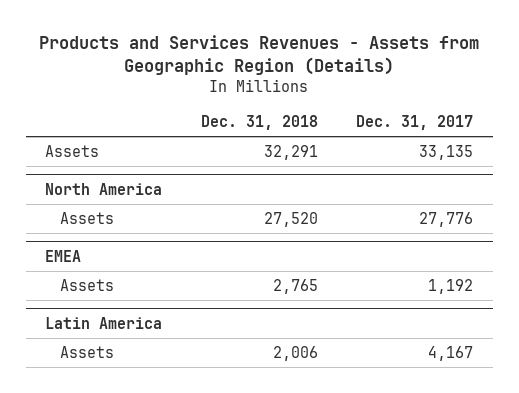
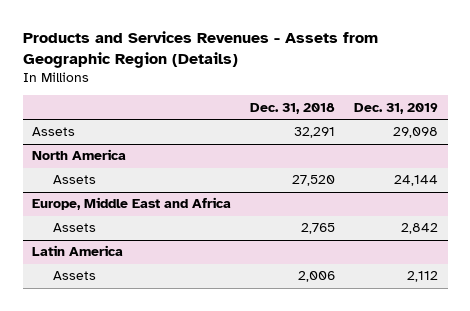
[356,115,474,131] Dec. 31, 2017 -> none
none -> [354,102,439,114] Dec. 31, 2019
[45,249,82,262] EMEA -> [32,197,232,211] Europe, Middle East and Africa

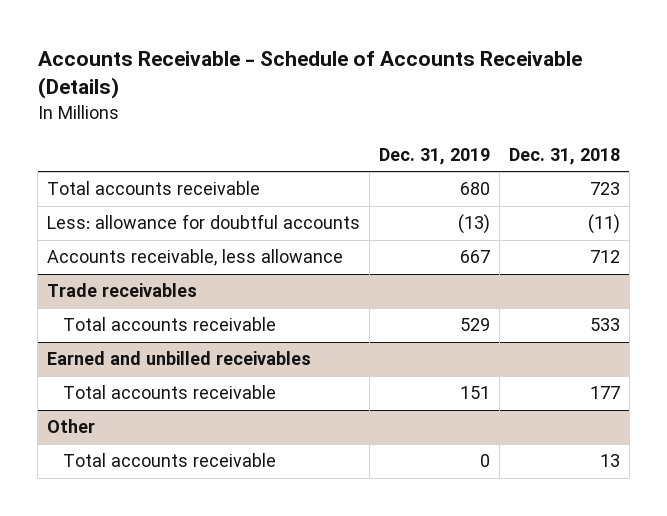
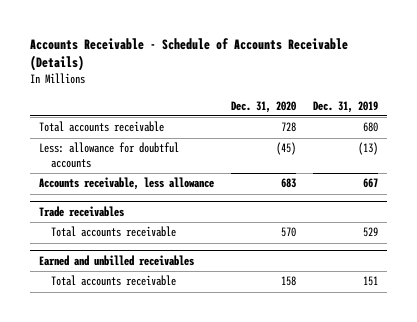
[508,147,620,165] Dec. 31, 2018 -> none
none -> [231,100,297,113] Dec. 31, 2020
[47,419,96,434] Other -> none
[63,453,277,468] Total accounts receivable -> none

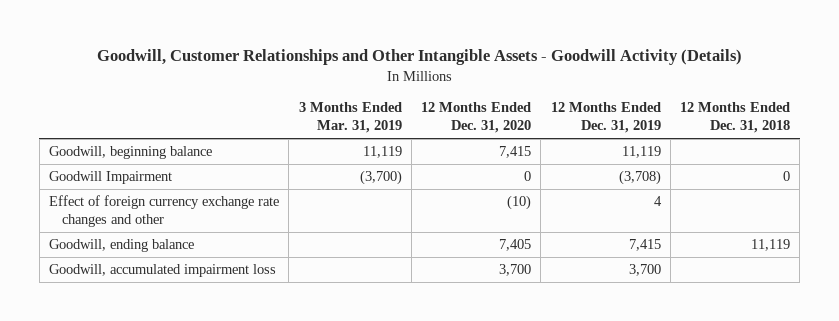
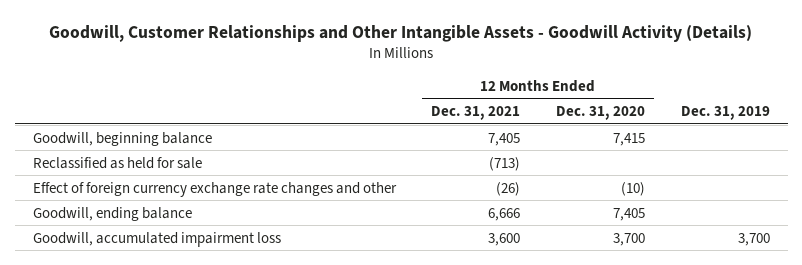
[298,102,402,134] 3 Months Ended Mar. 31, 2019 -> none
[550,102,661,134] 12 Months Ended Dec. 31, 2019 -> none
[680,102,791,134] 12 Months Ended Dec. 31, 2018 -> none
none -> [431,105,521,120] Dec. 31, 2021
none -> [680,105,770,120] Dec. 31, 2019
[49,171,173,185] Goodwill Impairment -> none
none -> [32,156,202,169] Reclassified as held for sale

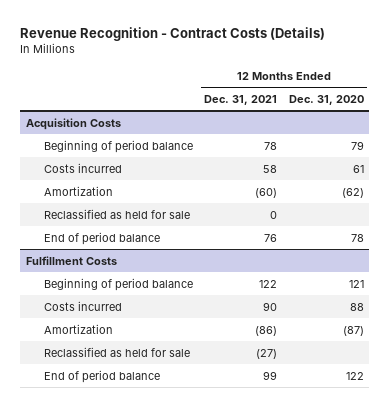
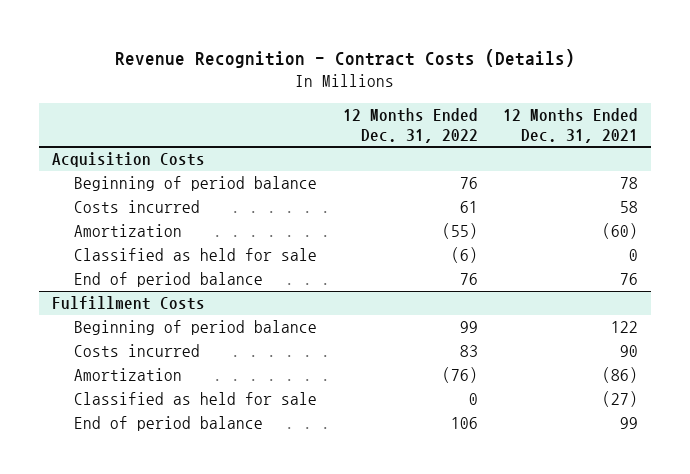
[288,94,364,105] Dec. 31, 2020 -> none
none -> [342,108,478,143] 12 Months Ended Dec. 31, 2022
[43,208,190,219] Reclassified as held for sale -> [73,248,317,262] Classified as held for sale
[43,346,190,357] Reclassified as held for sale -> [73,392,317,406] Classified as held for sale

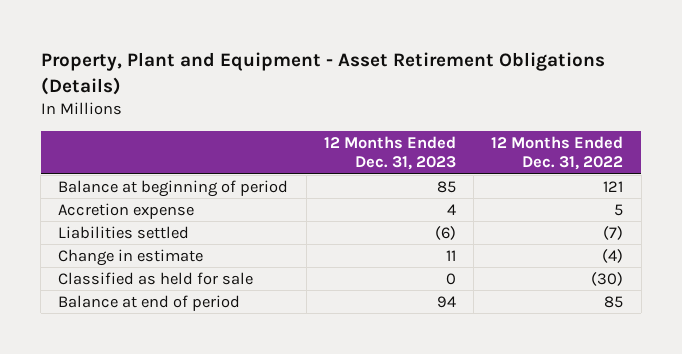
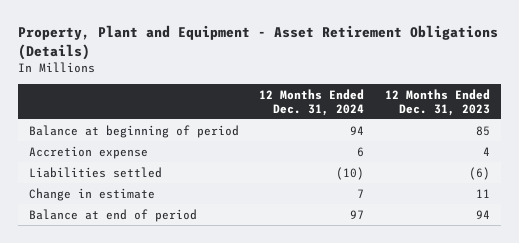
[491,135,624,171] 12 Months Ended Dec. 31, 2022 -> none
none -> [259,88,365,116] 12 Months Ended Dec. 31, 2024
[58,271,254,285] Classified as held for sale -> none

